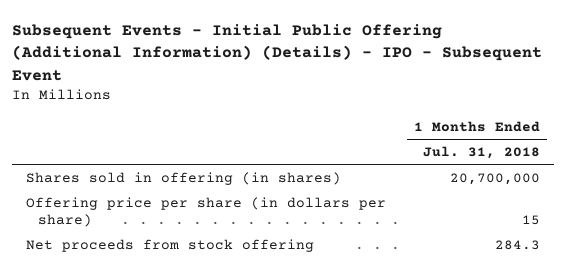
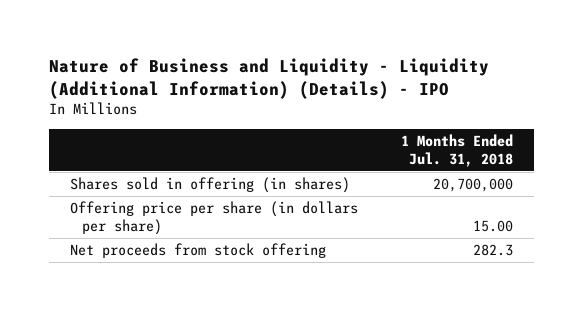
[12,23,543,81] Subsequent Events - Initial Public Offering (Additional Information) (Details) - IPO - Subsequent Event -> [49,57,490,99] Nature of Business and Liquidity - Liquidity (Additional Information) (Details) - IPO
[522,214,541,225] 15 -> [472,219,513,232] 15.00
[495,239,541,250] 284.3 -> [472,244,513,257] 282.3

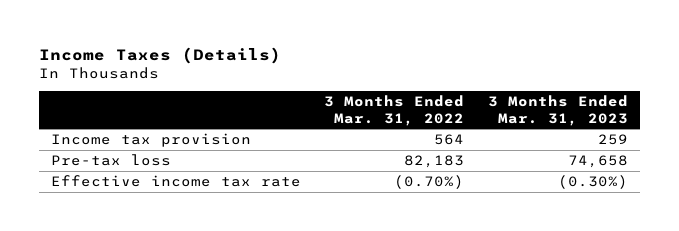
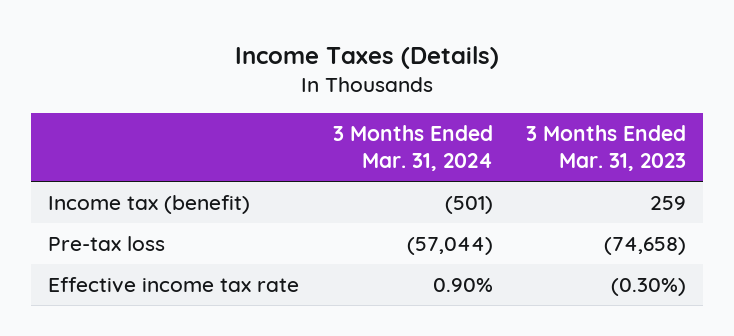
[324,94,465,126] 3 Months Ended Mar. 31, 2022 -> none
none -> [332,125,493,172] 3 Months Ended Mar. 31, 2024
[50,133,251,148] Income tax provision -> [47,194,250,214] Income tax (benefit)
[567,155,628,169] 74,658 -> [604,236,687,255] (74,658)

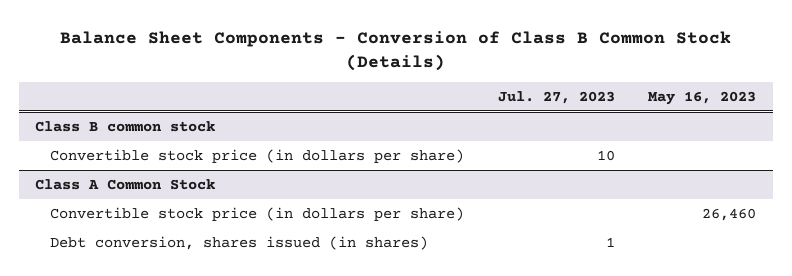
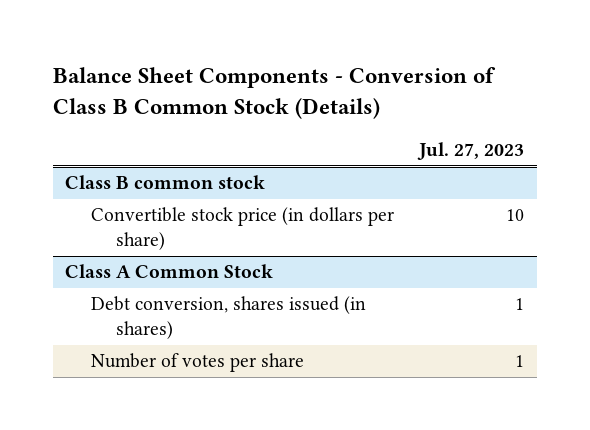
[648,90,757,105] May 16, 2023 -> none
[50,206,465,221] Convertible stock price (in dollars per share) -> none
none -> [90,353,304,373] Number of votes per share

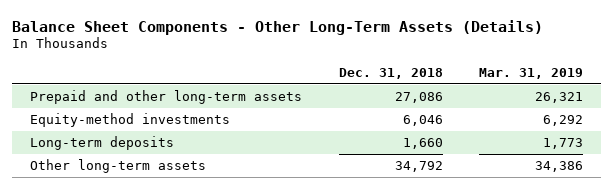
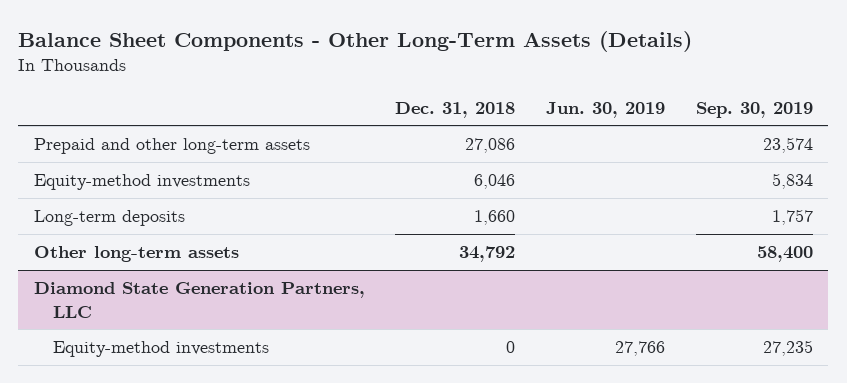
[478,67,583,79] Mar. 31, 2019 -> none
none -> [546,101,666,118] Jun. 30, 2019
none -> [696,101,814,118] Sep. 30, 2019
none -> [33,282,365,318] Diamond State Generation Partners, LLC
none -> [53,341,270,358] Equity-method investments

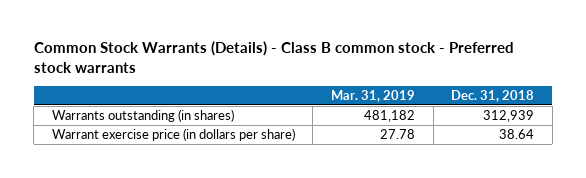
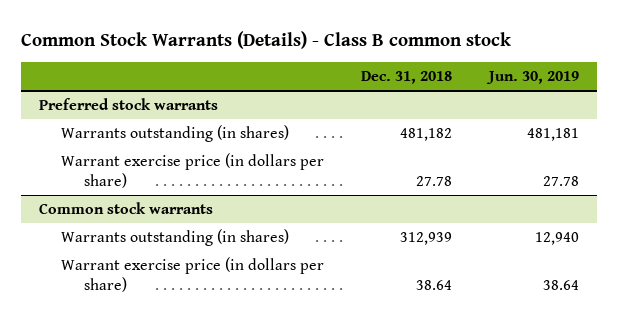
[33,41,514,74] Common Stock Warrants (Details) - Class B common stock - Preferred stock warrants -> [20,30,511,49] Common Stock Warrants (Details) - Class B common stock
[330,89,415,102] Mar. 31, 2019 -> none
none -> [485,70,579,84] Jun. 30, 2019
none -> [39,98,219,111] Preferred stock warrants
none -> [61,125,290,143] Warrants outstanding (in shares)
none -> [61,153,325,188] Warrant exercise price (in dollars per share)
none -> [39,202,214,215] Common stock warrants

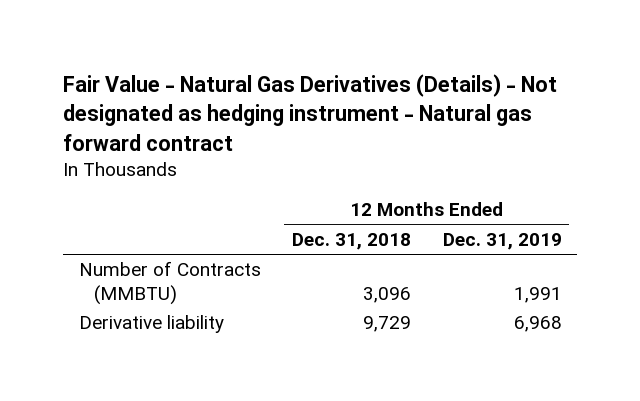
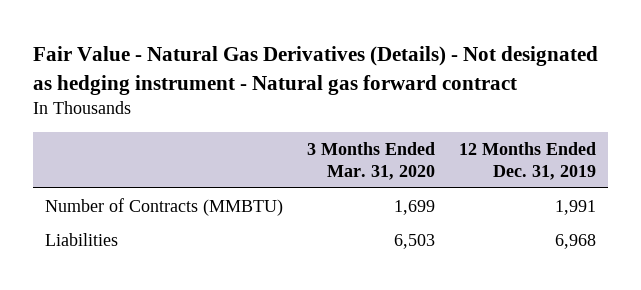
[292,232,412,250] Dec. 31, 2018 -> none
none -> [307,142,436,180] 3 Months Ended Mar. 31, 2020
[78,315,224,334] Derivative liability -> [45,232,119,246] Liabilities

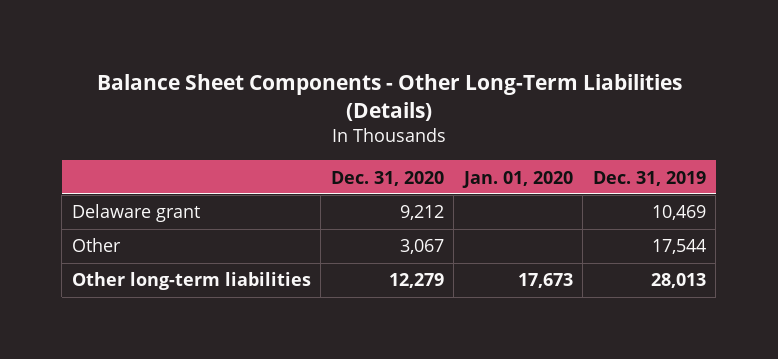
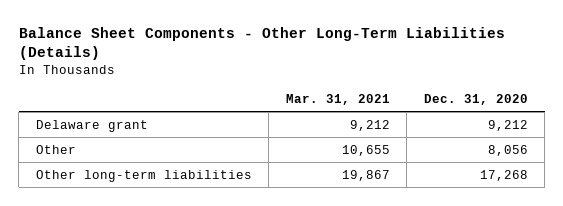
[461,170,573,188] Jan. 01, 2020 -> none
[592,170,706,186] Dec. 31, 2019 -> none
none -> [285,94,390,106] Mar. 31, 2021
[399,239,444,255] 3,067 -> [487,144,528,156] 8,056
[388,273,444,289] 12,279 -> [479,169,528,181] 17,268

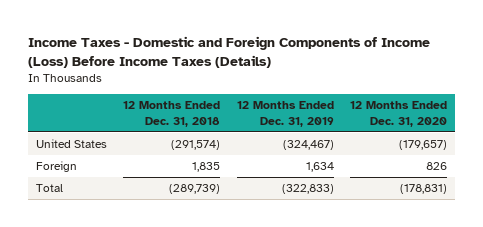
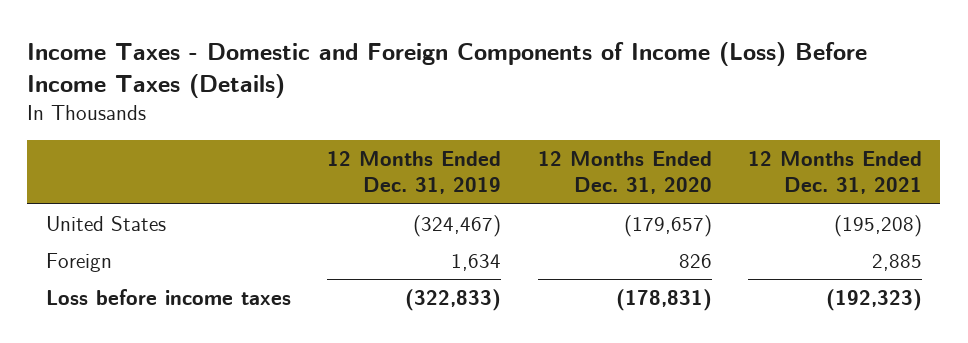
[123,101,221,128] 12 Months Ended Dec. 31, 2018 -> none
none -> [748,150,923,195] 12 Months Ended Dec. 31, 2021
[35,183,63,192] Total -> [45,288,291,305] Loss before income taxes

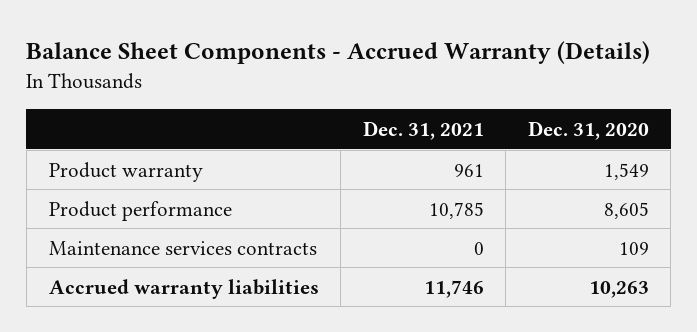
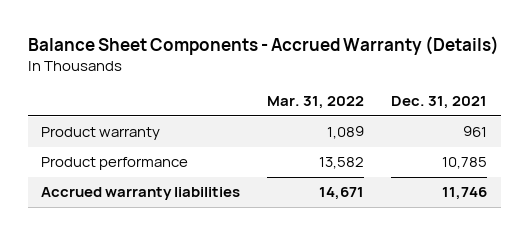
[527,120,649,140] Dec. 31, 2020 -> none
none -> [267,96,365,110] Mar. 31, 2022
[48,240,317,255] Maintenance services contracts -> none

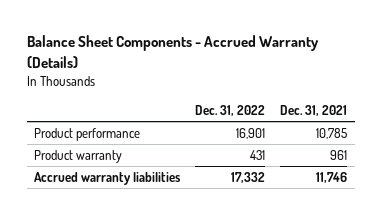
[267,96,365,110] Mar. 31, 2022 -> none
none -> [195,104,266,116] Dec. 31, 2022
[41,127,161,141] Product warranty -> [34,149,123,163] Product warranty

